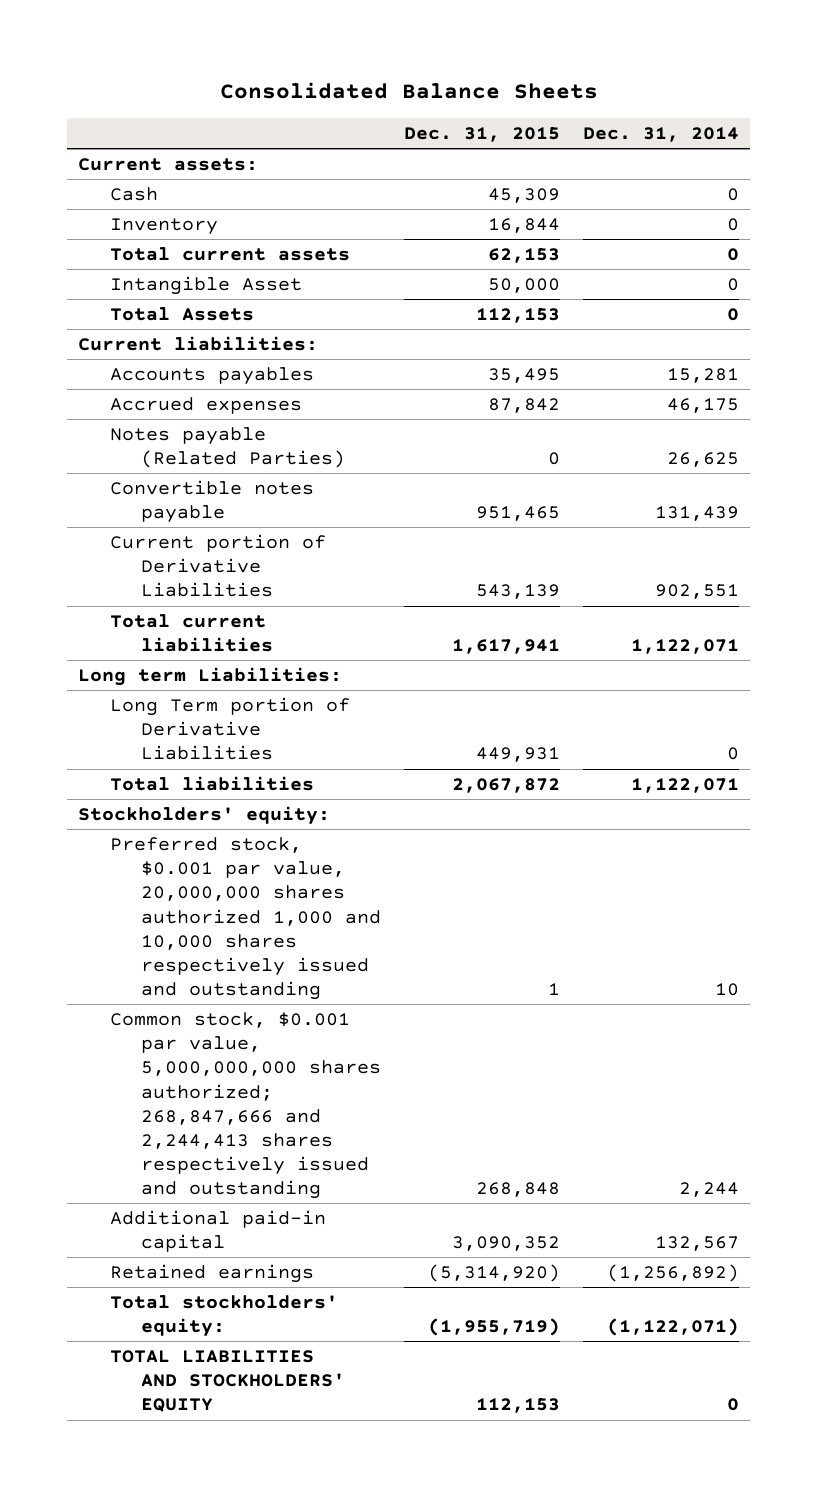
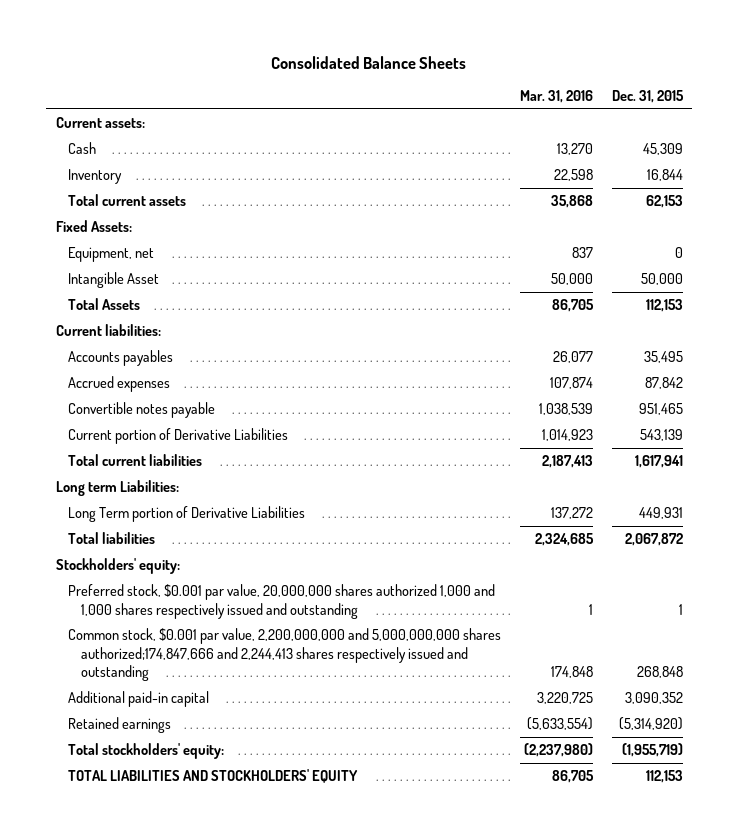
[582,127,739,143] Dec. 31, 2014 -> none
none -> [519,90,593,104] Mar. 31, 2016
none -> [55,220,132,233] Fixed Assets:
none -> [68,247,155,263] Equipment, net
[109,427,345,469] Notes payable (Related Parties) -> none
[109,837,381,1001] Preferred stock, $0.001 par value, 20,000,000 shares authorized 1,000 and 10,000 shares respectively issued and outstanding -> [68,584,496,619] Preferred stock, $0.001 par value, 20,000,000 shares authorized 1,000 and 1,000 shares respectively issued and outstanding
[109,1012,381,1200] Common stock, $0.001 par value, 5,000,000,000 shares authorized; 268,847,666 and 2,244,413 shares respectively issued and outstanding -> [68,628,502,682] Common stock, $0.001 par value, 2,200,000,000 and 5,000,000,000 shares authorized;174,847,666 and 2,244,413 shares respectively issued and outstanding

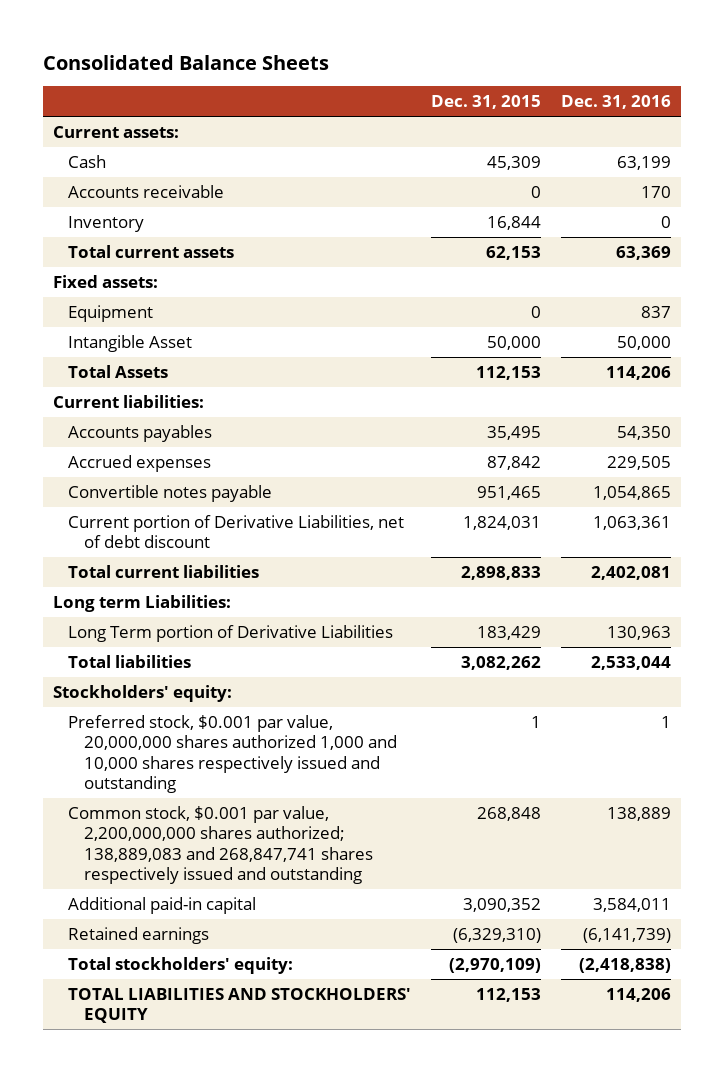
[519,90,593,104] Mar. 31, 2016 -> none
none -> [560,95,671,110] Dec. 31, 2016
none -> [68,184,225,198] Accounts receivable
[55,220,132,233] Fixed Assets: -> [53,274,159,288] Fixed assets:
[68,247,155,263] Equipment, net -> [68,304,154,322] Equipment
[68,428,289,445] Current portion of Derivative Liabilities -> [68,514,405,549] Current portion of Derivative Liabilities, net of debt discount
[639,429,683,442] 543,139 -> [463,515,542,530] 1,824,031
[634,455,683,469] 1,617,941 -> [461,565,542,580] 2,898,833
[638,507,683,520] 449,931 -> [477,625,542,640] 183,429
[624,533,683,547] 2,067,872 -> [461,655,542,670] 3,082,262
[68,584,496,619] Preferred stock, $0.001 par value, 20,000,000 shares authorized 1,000 and 1,000 shares respectively issued and outstanding -> [68,714,397,794] Preferred stock, $0.001 par value, 20,000,000 shares authorized 1,000 and 10,000 shares respectively issued and outstanding
[68,628,502,682] Common stock, $0.001 par value, 2,200,000,000 and 5,000,000,000 shares authorized;174,847,666 and 2,244,413 shares respectively issued and outstanding -> [68,805,373,885] Common stock, $0.001 par value, 2,200,000,000 shares authorized; 138,889,083 and 268,847,741 shares respectively issued and outstanding
[618,717,683,731] (5,314,920) -> [453,927,542,943] (6,329,310)
[621,743,683,758] (1,955,719) -> [449,957,542,973] (2,970,109)

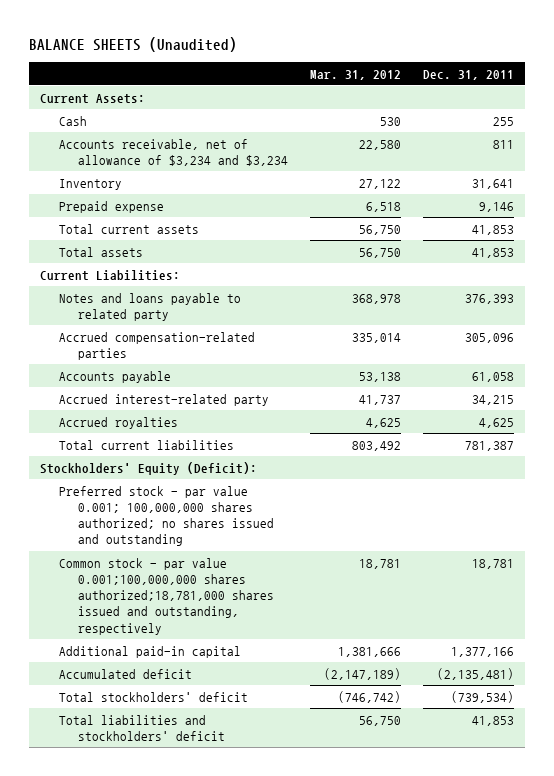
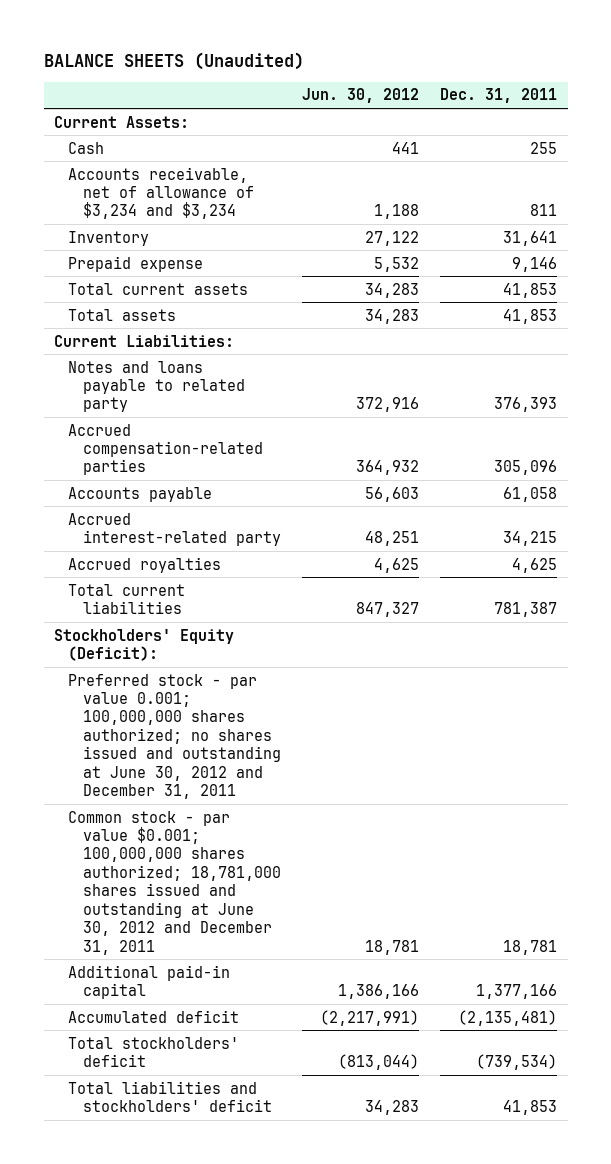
[310,69,402,80] Mar. 31, 2012 -> none
none -> [301,88,419,104] Jun. 30, 2012
[59,485,275,547] Preferred stock - par value 0.001; 100,000,000 shares authorized; no shares issued and outstanding -> [68,673,281,800] Preferred stock - par value 0.001; 100,000,000 shares authorized; no shares issued and outstanding at June 30, 2012 and December 31, 2011
[59,557,275,635] Common stock - par value 0.001;100,000,000 shares authorized;18,781,000 shares issued and outstanding, respectively -> [68,810,281,955] Common stock - par value $0.001; 100,000,000 shares authorized; 18,781,000 shares issued and outstanding at June 30, 2012 and December 31, 2011

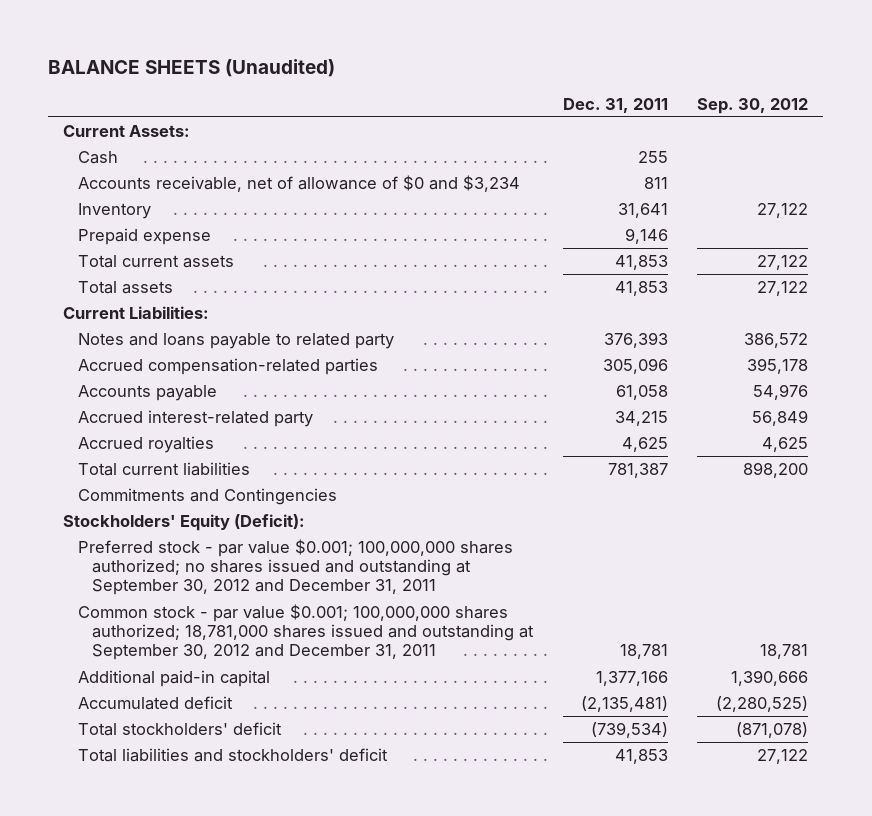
[301,88,419,104] Jun. 30, 2012 -> none
none -> [697,97,809,114] Sep. 30, 2012
[68,166,254,220] Accounts receivable, net of allowance of $3,234 and $3,234 -> [77,175,520,193] Accounts receivable, net of allowance of $0 and $3,234
none -> [77,488,337,506] Commitments and Contingencies
[68,673,281,800] Preferred stock - par value 0.001; 100,000,000 shares authorized; no shares issued and outstanding at June 30, 2012 and December 31, 2011 -> [77,539,513,596] Preferred stock - par value $0.001; 100,000,000 shares authorized; no shares issued and outstanding at September 30, 2012 and December 31, 2011
[68,810,281,955] Common stock - par value $0.001; 100,000,000 shares authorized; 18,781,000 shares issued and outstanding at June 30, 2012 and December 31, 2011 -> [77,604,535,661] Common stock - par value $0.001; 100,000,000 shares authorized; 18,781,000 shares issued and outstanding at September 30, 2012 and December 31, 2011

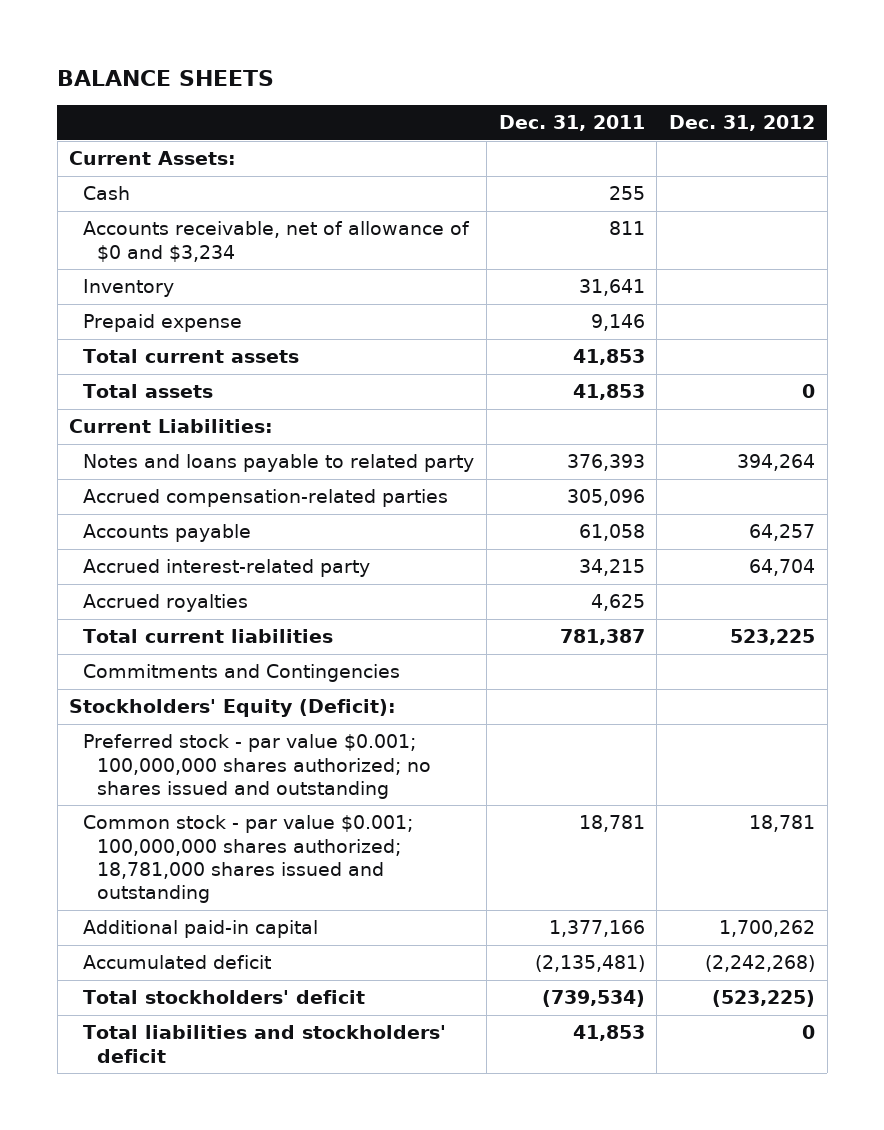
[48,59,336,78] BALANCE SHEETS (Unaudited) -> [57,70,275,87] BALANCE SHEETS
[697,97,809,114] Sep. 30, 2012 -> none
none -> [668,115,815,132] Dec. 31, 2012
[77,539,513,596] Preferred stock - par value $0.001; 100,000,000 shares authorized; no shares issued and outstanding at September 30, 2012 and December 31, 2011 -> [83,734,432,799] Preferred stock - par value $0.001; 100,000,000 shares authorized; no shares issued and outstanding
[77,604,535,661] Common stock - par value $0.001; 100,000,000 shares authorized; 18,781,000 shares issued and outstanding at September 30, 2012 and December 31, 2011 -> [83,815,414,904] Common stock - par value $0.001; 100,000,000 shares authorized; 18,781,000 shares issued and outstanding

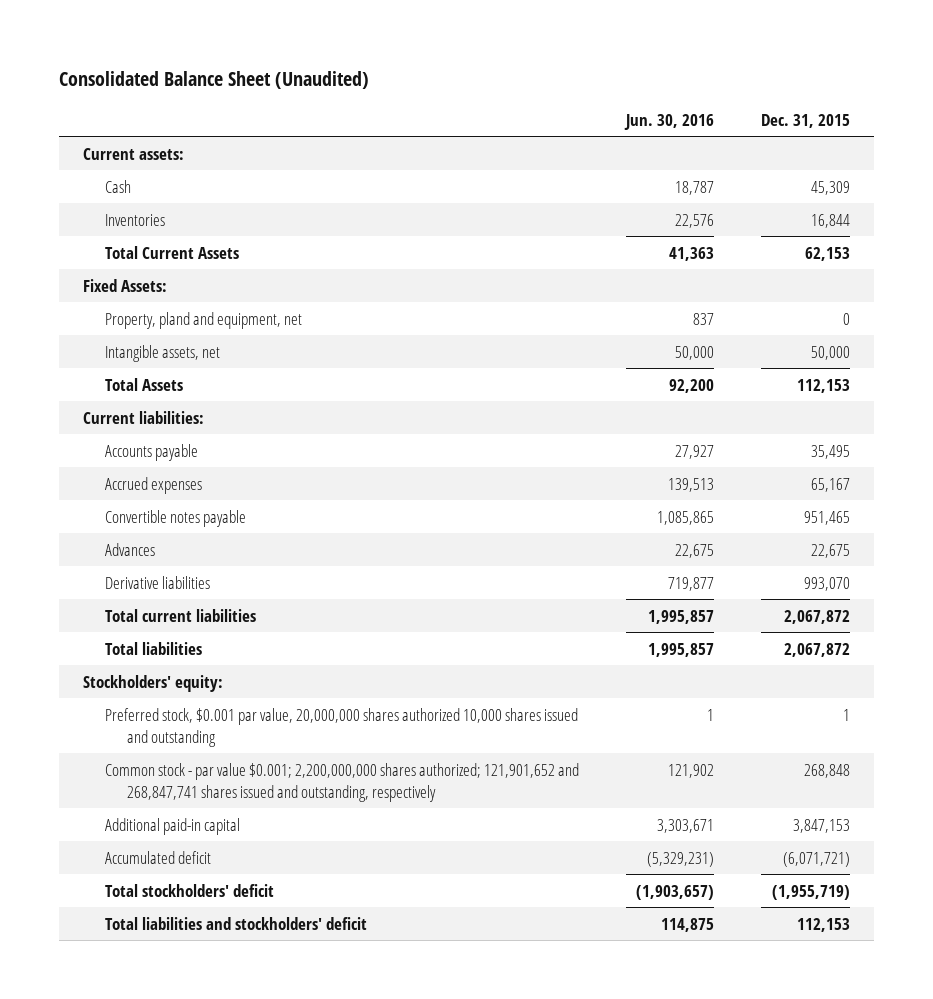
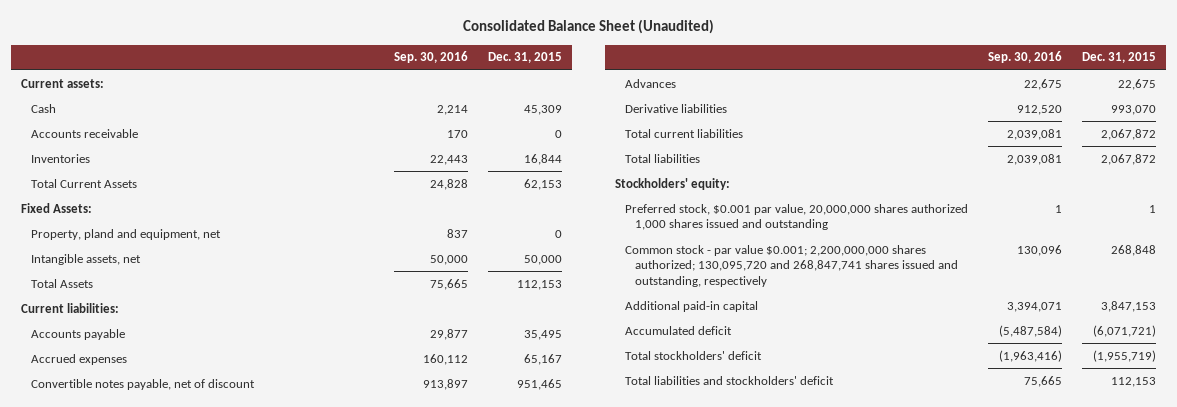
[624,113,715,130] Jun. 30, 2016 -> none
none -> [394,51,469,64] Sep. 30, 2016
none -> [30,128,138,138] Accounts receivable
[104,509,246,527] Convertible notes payable -> [30,378,255,390] Convertible notes payable, net of discount
[104,707,578,747] Preferred stock, $0.001 par value, 20,000,000 shares authorized 10,000 shares issued and outstanding -> [624,203,968,231] Preferred stock, $0.001 par value, 20,000,000 shares authorized 1,000 shares issued and outstanding
[104,762,579,802] Common stock - par value $0.001; 2,200,000,000 shares authorized; 121,901,652 and 268,847,741 shares issued and outstanding, respectively -> [624,244,958,288] Common stock - par value $0.001; 2,200,000,000 shares authorized; 130,095,720 and 268,847,741 shares issued and outstanding, respectively

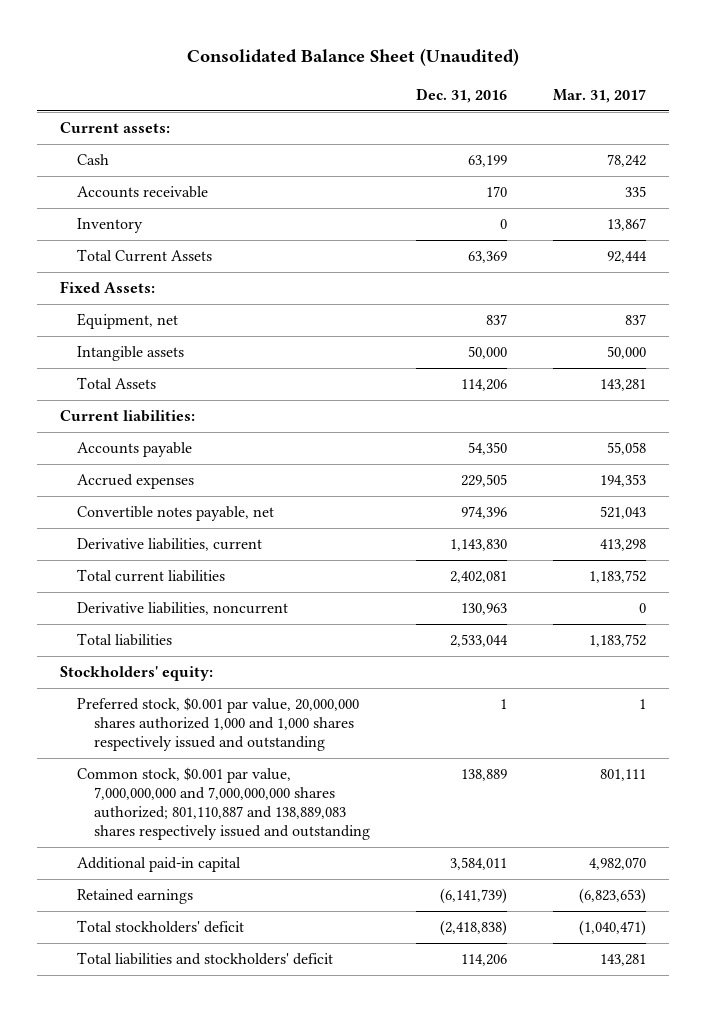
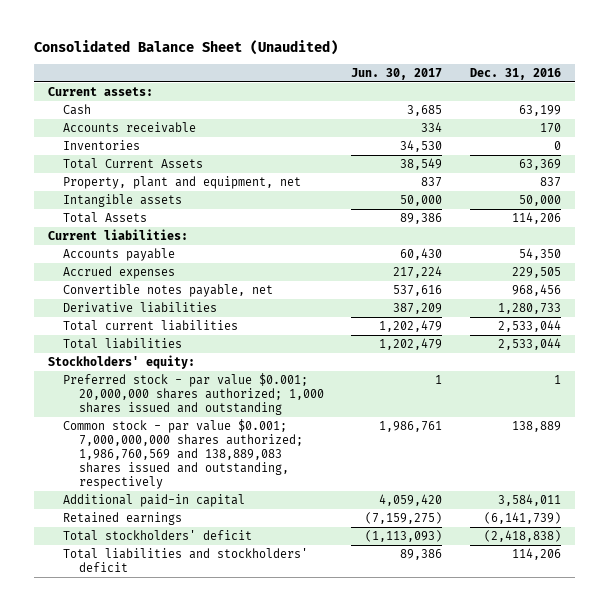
[553,88,647,103] Mar. 31, 2017 -> none
none -> [351,67,443,80] Jun. 30, 2017
[77,218,144,234] Inventory -> [63,140,141,151] Inventories
[60,281,156,294] Fixed Assets: -> none
[77,313,179,330] Equipment, net -> [63,176,302,190] Property, plant and equipment, net
[77,602,289,616] Derivative liabilities, noncurrent -> none
[461,506,508,520] 974,396 -> [511,284,561,297] 968,456
[77,538,263,552] Derivative liabilities, current -> [63,302,218,314] Derivative liabilities
[450,539,508,552] 1,143,830 -> [497,303,561,315] 1,280,733
[450,571,508,584] 2,402,081 -> [497,320,561,333] 2,533,044
[77,697,360,752] Preferred stock, $0.001 par value, 20,000,000 shares authorized 1,000 and 1,000 shares respectively issued and outstanding -> [63,373,324,415] Preferred stock - par value $0.001; 20,000,000 shares authorized; 1,000 shares issued and outstanding
[77,767,371,841] Common stock, $0.001 par value, 7,000,000,000 and 7,000,000,000 shares authorized; 801,110,887 and 138,889,083 shares respectively issued and outstanding -> [63,419,303,489] Common stock - par value $0.001; 7,000,000,000 shares authorized; 1,986,760,569 and 138,889,083 shares issued and outstanding, respectively

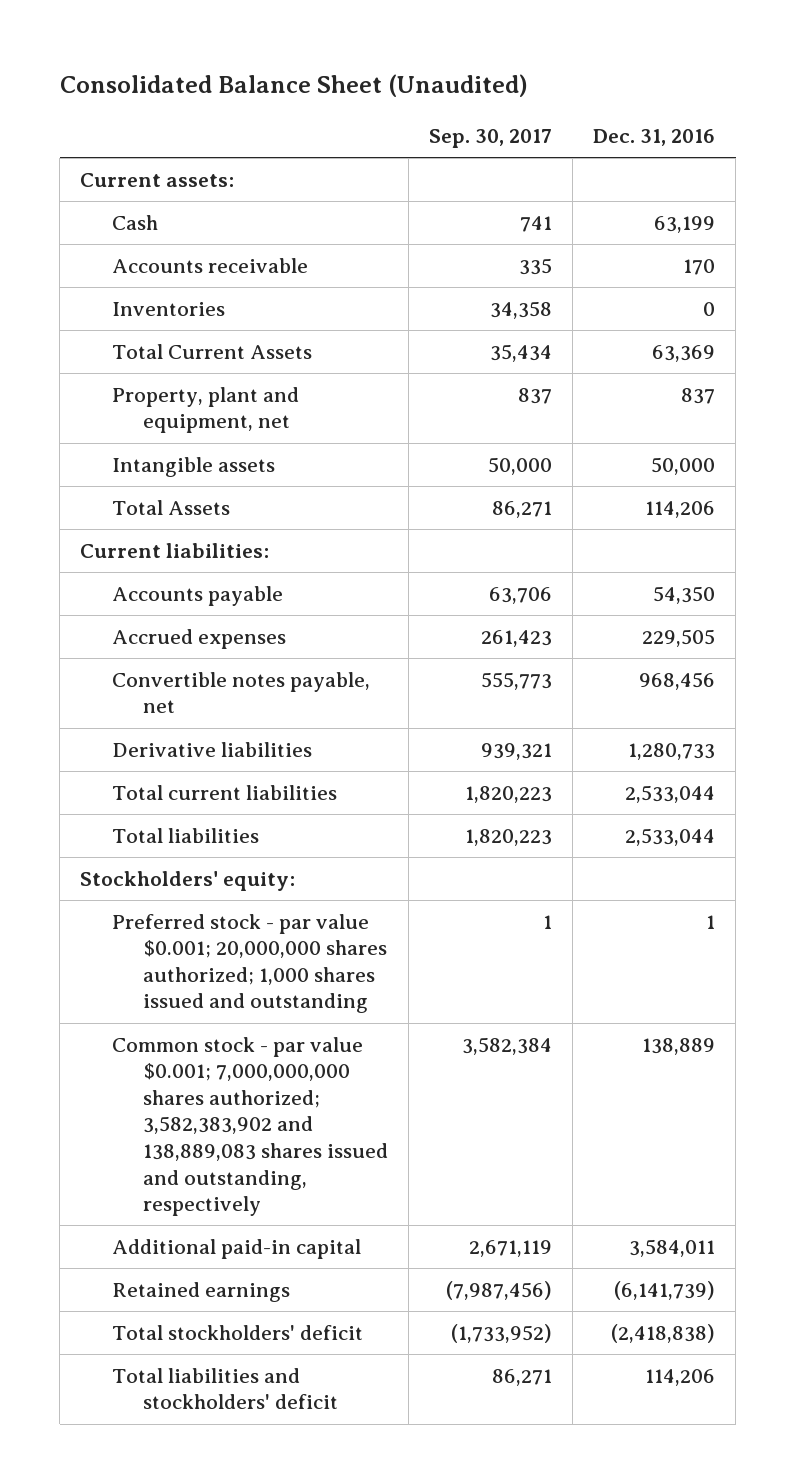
[351,67,443,80] Jun. 30, 2017 -> none
none -> [429,128,553,148] Sep. 30, 2017
[63,419,303,489] Common stock - par value $0.001; 7,000,000,000 shares authorized; 1,986,760,569 and 138,889,083 shares issued and outstanding, respectively -> [111,1036,389,1217] Common stock - par value $0.001; 7,000,000,000 shares authorized; 3,582,383,902 and 138,889,083 shares issued and outstanding, respectively

